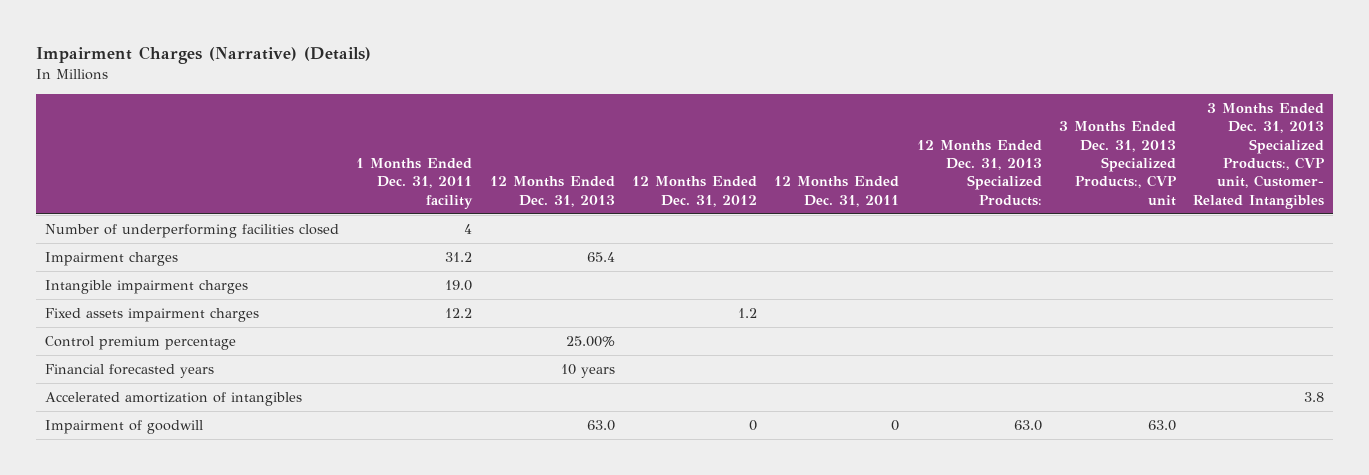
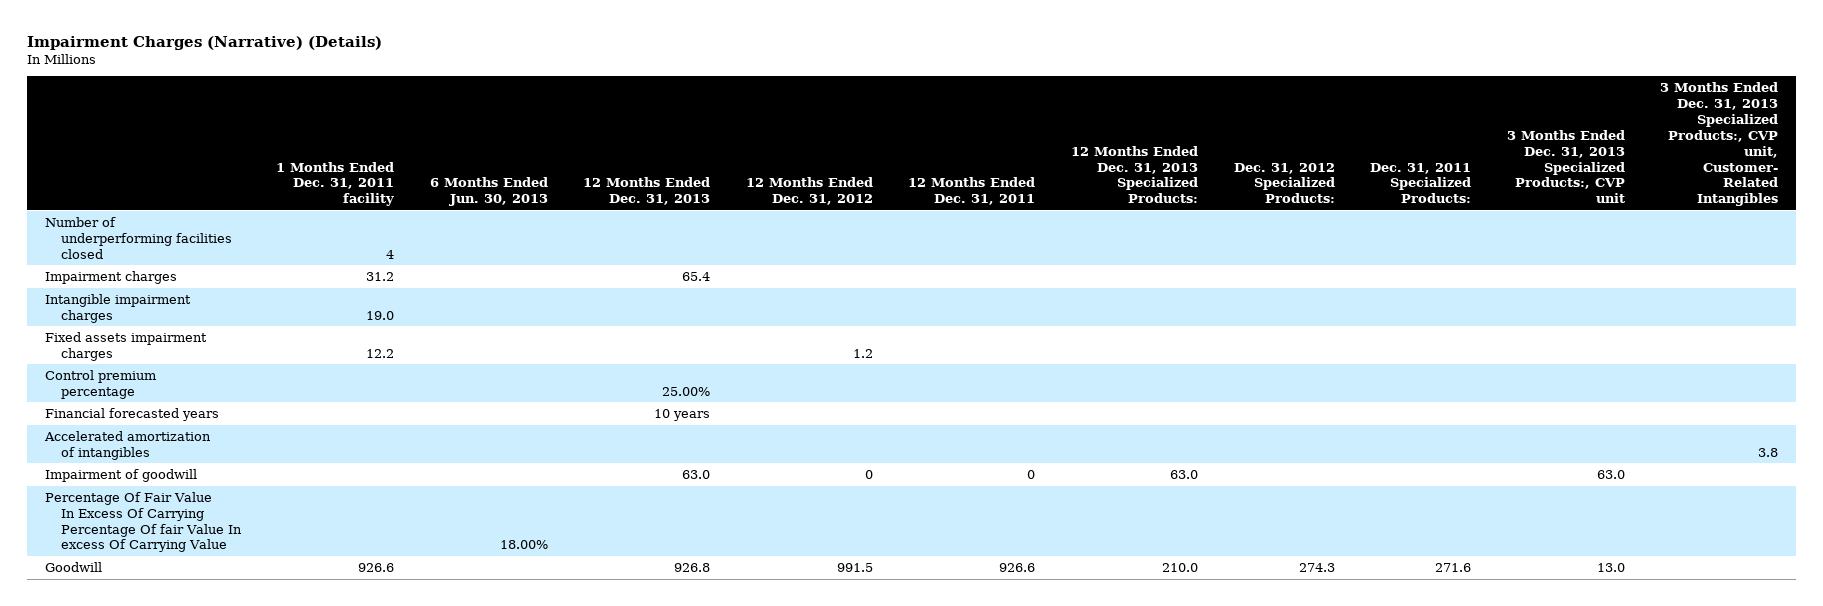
none -> [429,177,548,207] 6 Months Ended Jun. 30, 2013
none -> [1233,162,1335,204] Dec. 31, 2012 Specialized Products:
none -> [1370,162,1472,204] Dec. 31, 2011 Specialized Products:
none -> [44,491,242,553] Percentage Of Fair Value In Excess Of Carrying Percentage Of fair Value In excess Of Carrying Value
none -> [44,561,102,572] Goodwill

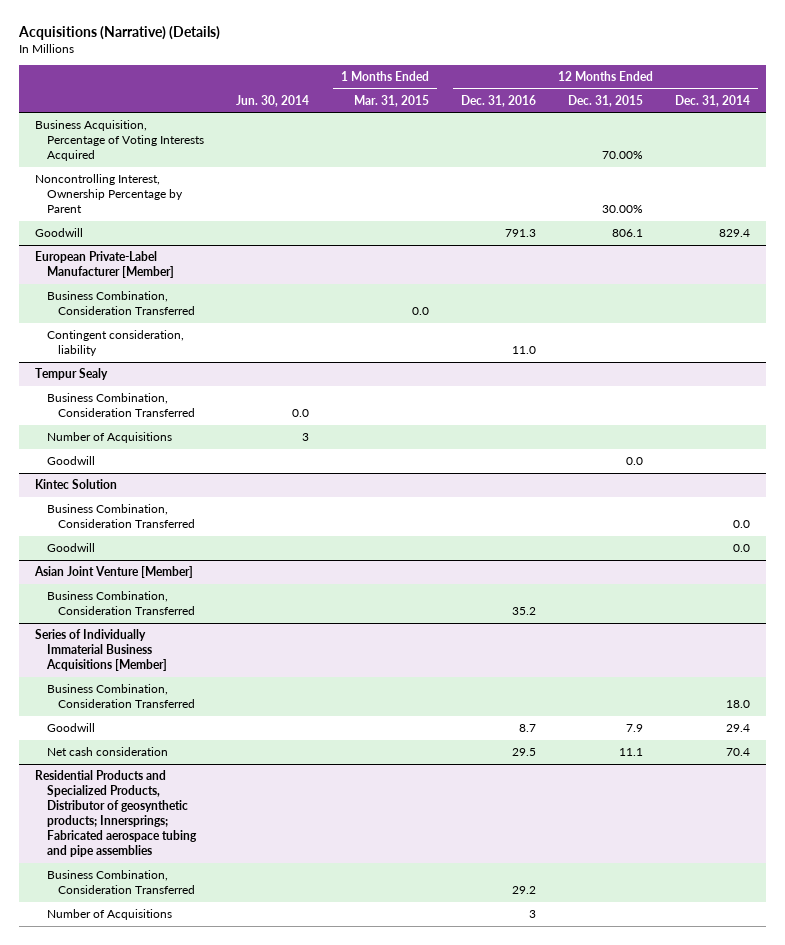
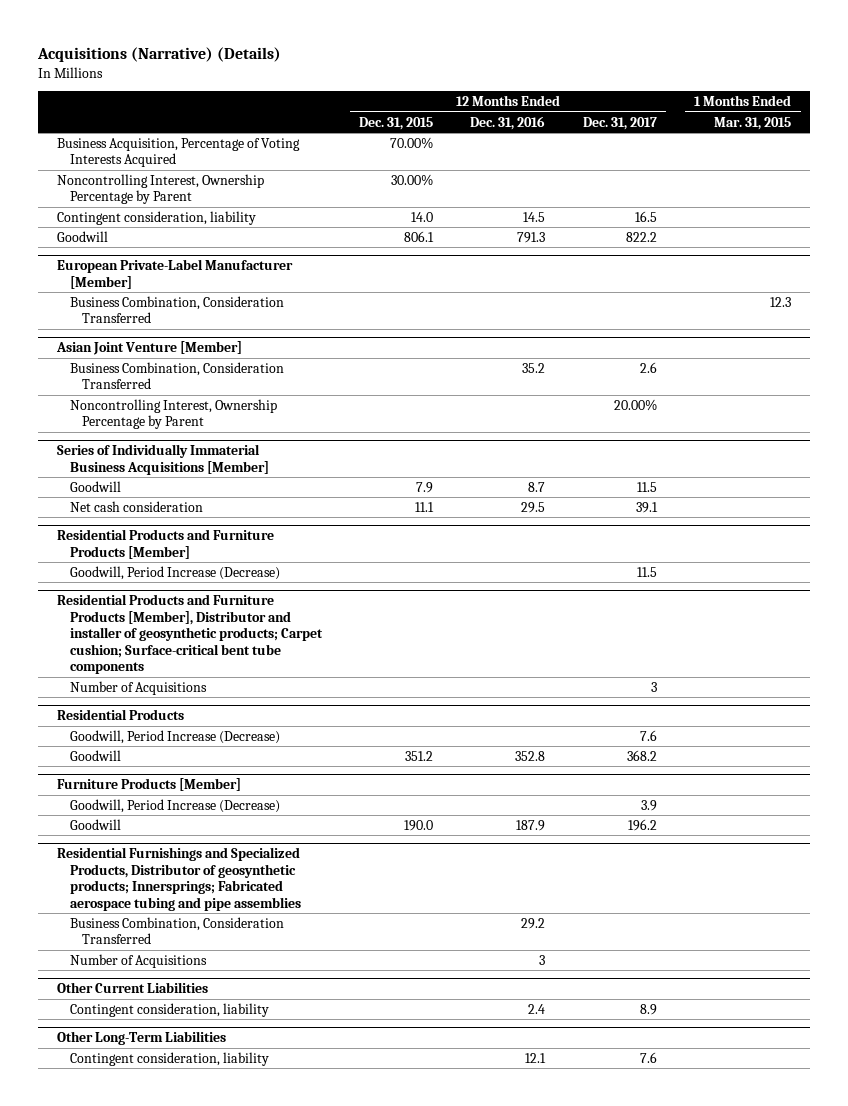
[235,94,309,107] Jun. 30, 2014 -> none
[675,94,751,107] Dec. 31, 2014 -> none
none -> [582,116,657,130] Dec. 31, 2017
none -> [56,210,256,225] Contingent consideration, liability
[46,330,184,357] Contingent consideration, liability -> none
[35,368,109,381] Tempur Sealy -> none
[46,393,196,418] Business Combination, Consideration Transferred -> none
[46,432,172,444] Number of Acquisitions -> none
[46,456,95,466] Goodwill -> none
[35,479,118,490] Kintec Solution -> none
[46,504,196,529] Business Combination, Consideration Transferred -> none
[46,543,95,553] Goodwill -> none
[411,307,429,316] 0.0 -> [770,296,792,307] 12.3
none -> [69,398,277,430] Noncontrolling Interest, Ownership Percentage by Parent
[46,684,196,709] Business Combination, Consideration Transferred -> none
none -> [56,529,274,559] Residential Products and Furniture Products [Member]
none -> [69,565,280,580] Goodwill, Period Increase (Decrease)
none -> [56,594,323,675] Residential Products and Furniture Products [Member], Distributor and installer of geosynthetic products; Carpet cushion; Surface-critical bent tube components
none -> [69,680,207,695] Number of Acquisitions
none -> [56,709,184,721] Residential Products
none -> [69,729,280,744] Goodwill, Period Increase (Decrease)
none -> [69,749,121,761] Goodwill
none -> [56,778,241,792] Furniture Products [Member]
none -> [69,798,280,813] Goodwill, Period Increase (Decrease)
none -> [69,818,121,830] Goodwill
[35,770,197,858] Residential Products and Specialized Products, Distributor of geosynthetic products; Innersprings; Fabricated aerospace tubing and pipe assemblies -> [56,847,301,911] Residential Furnishings and Specialized Products, Distributor of geosynthetic products; Innersprings; Fabricated aerospace tubing and pipe assemblies
none -> [56,982,208,994] Other Current Liabilities
none -> [69,1002,269,1017] Contingent consideration, liability
none -> [56,1031,226,1046] Other Long-Term Liabilities
none -> [69,1051,269,1066] Contingent consideration, liability

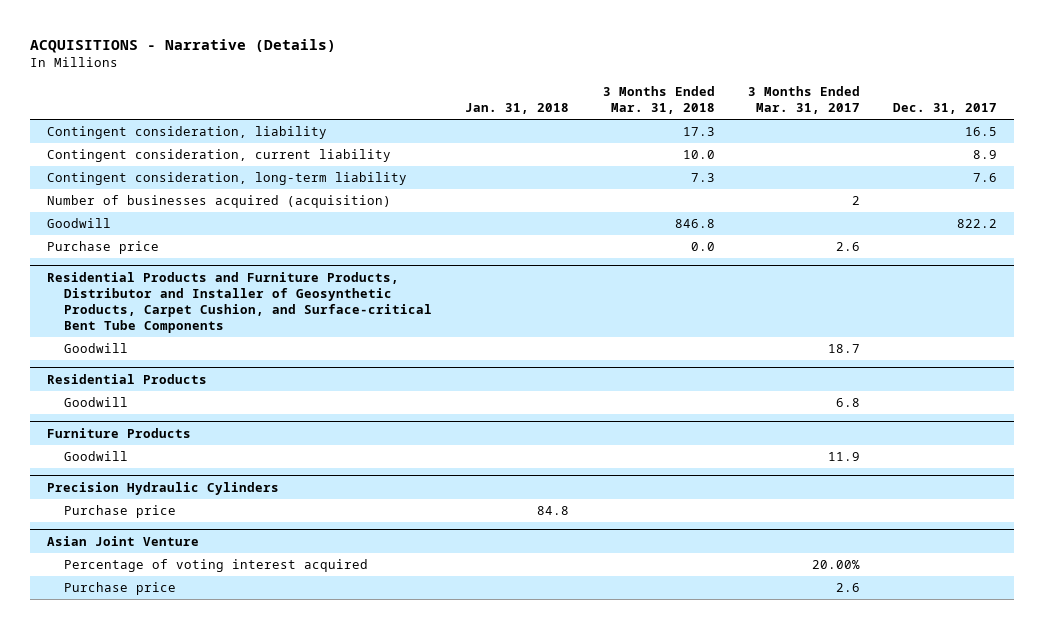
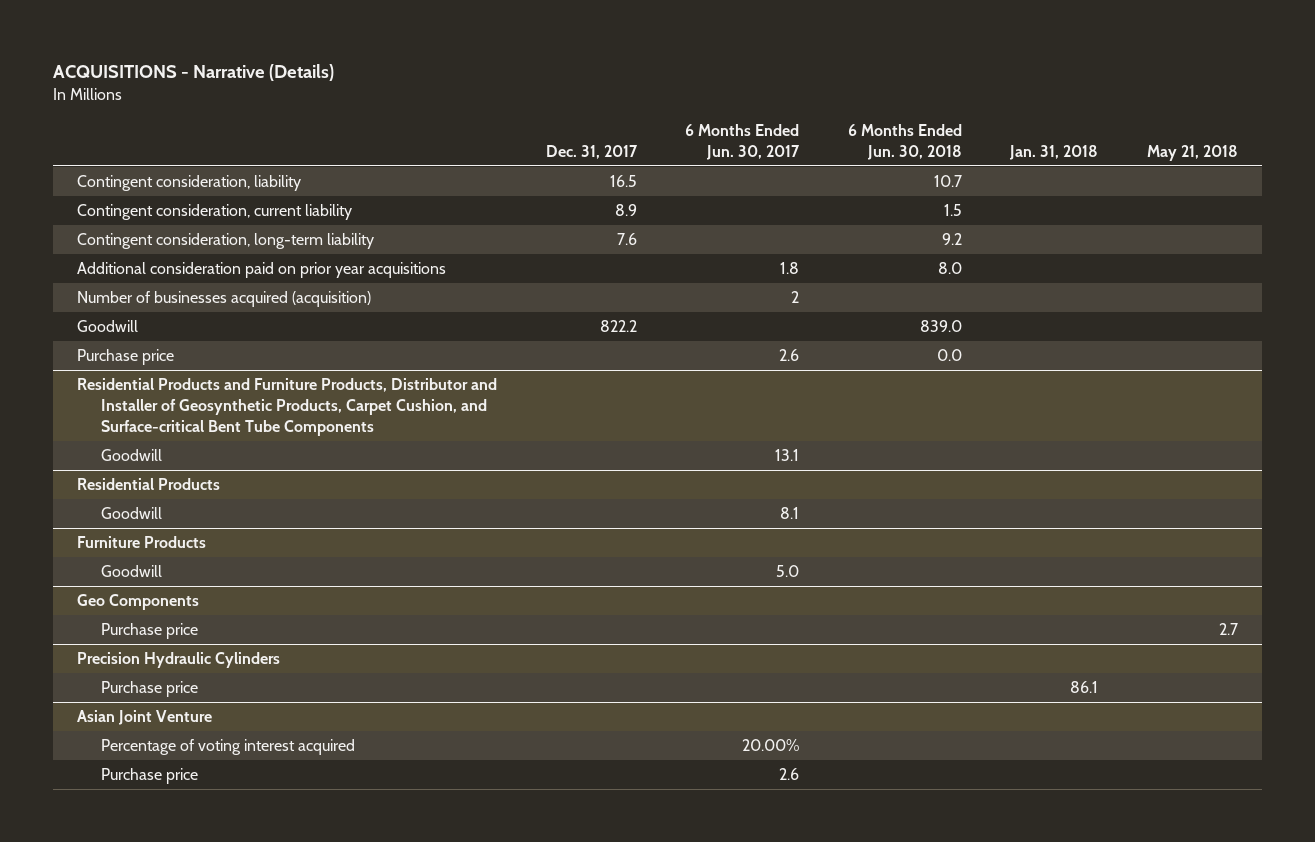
[602,86,715,115] 3 Months Ended Mar. 31, 2018 -> none
[748,86,861,115] 3 Months Ended Mar. 31, 2017 -> none
none -> [685,124,801,161] 6 Months Ended Jun. 30, 2017
none -> [847,124,962,161] 6 Months Ended Jun. 30, 2018
none -> [1146,145,1238,162] May 21, 2018
none -> [77,262,447,279] Additional consideration paid on prior year acquisitions
none -> [77,594,200,611] Geo Components
none -> [100,623,198,640] Purchase price
[537,506,570,516] 84.8 -> [1070,681,1099,694] 86.1

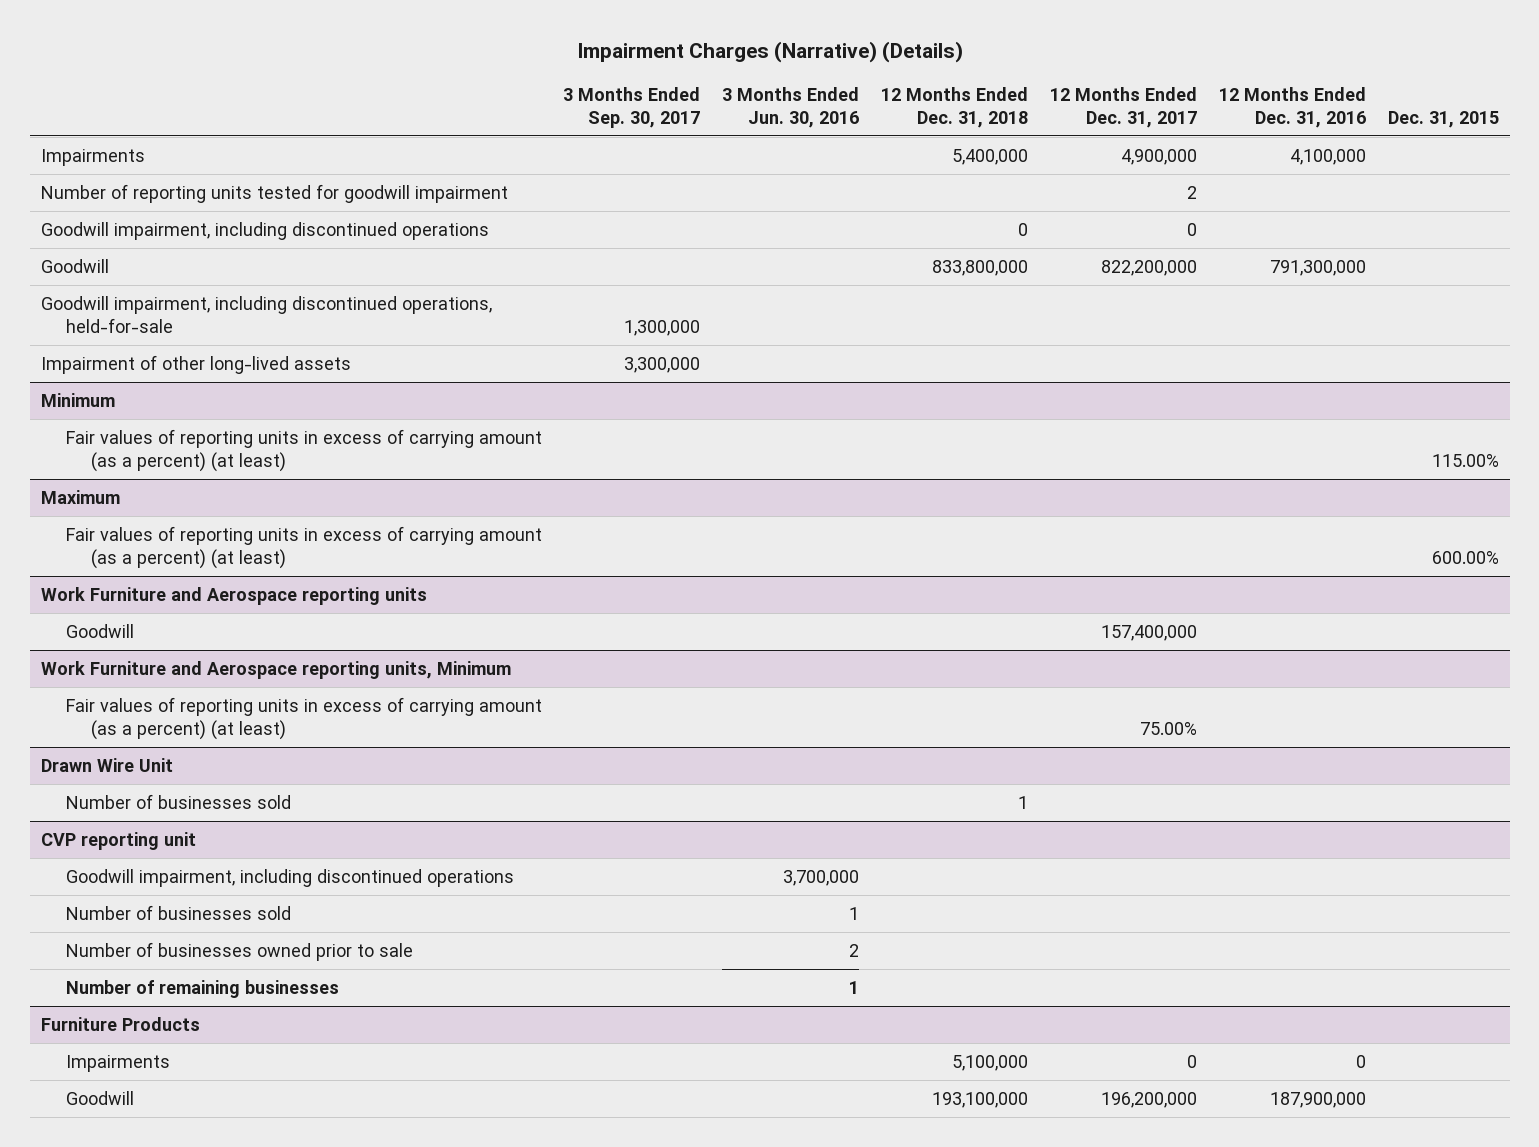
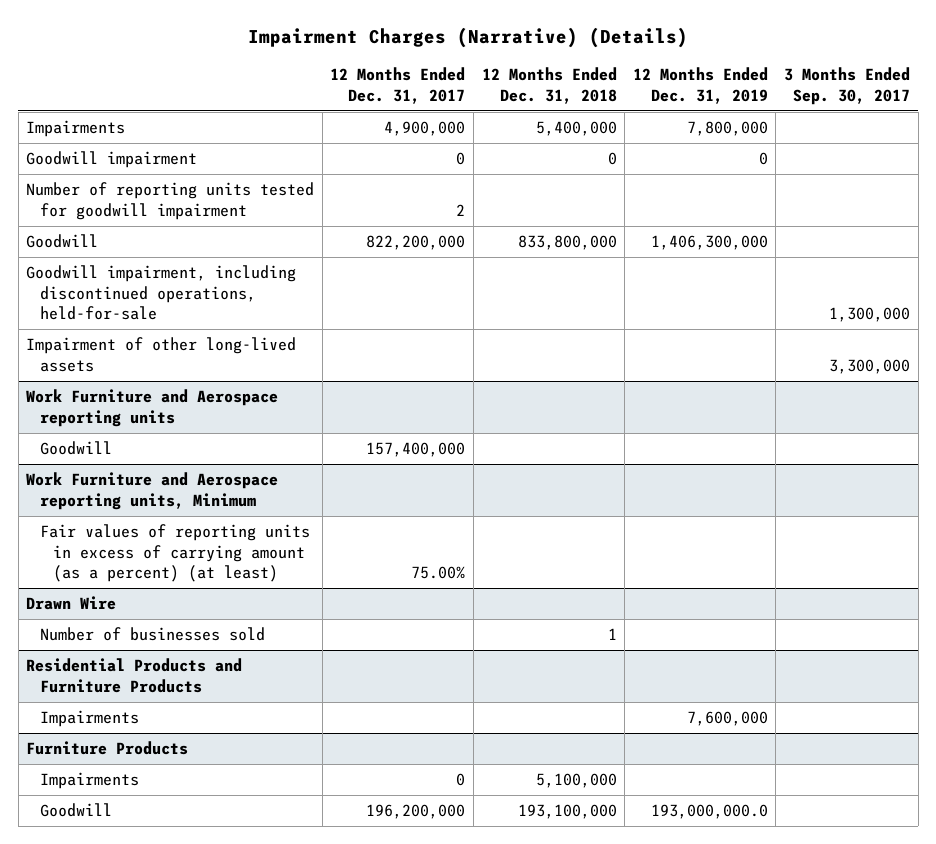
[722,86,860,128] 3 Months Ended Jun. 30, 2016 -> none
[1218,86,1366,128] 12 Months Ended Dec. 31, 2016 -> none
[1387,110,1499,128] Dec. 31, 2015 -> none
none -> [632,67,768,104] 12 Months Ended Dec. 31, 2019
none -> [26,151,198,169] Goodwill impairment
[40,221,489,240] Goodwill impairment, including discontinued operations -> none
[40,392,115,407] Minimum -> none
[65,428,542,472] Fair values of reporting units in excess of carrying amount (as a percent) (at least) -> none
[40,489,120,504] Maximum -> none
[65,525,542,569] Fair values of reporting units in excess of carrying amount (as a percent) (at least) -> none
[40,757,173,772] Drawn Wire Unit -> [26,596,117,611] Drawn Wire
[40,831,196,850] CVP reporting unit -> none
[65,868,514,887] Goodwill impairment, including discontinued operations -> none
[65,904,291,920] Number of businesses sold -> none
[65,941,413,961] Number of businesses owned prior to sale -> none
[65,979,339,998] Number of remaining businesses -> none
none -> [26,658,243,693] Residential Products and Furniture Products
none -> [39,710,139,728] Impairments

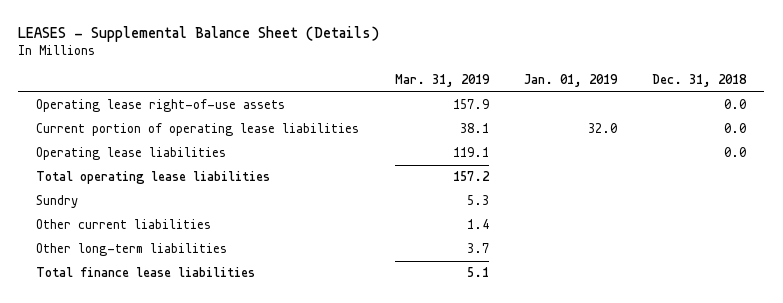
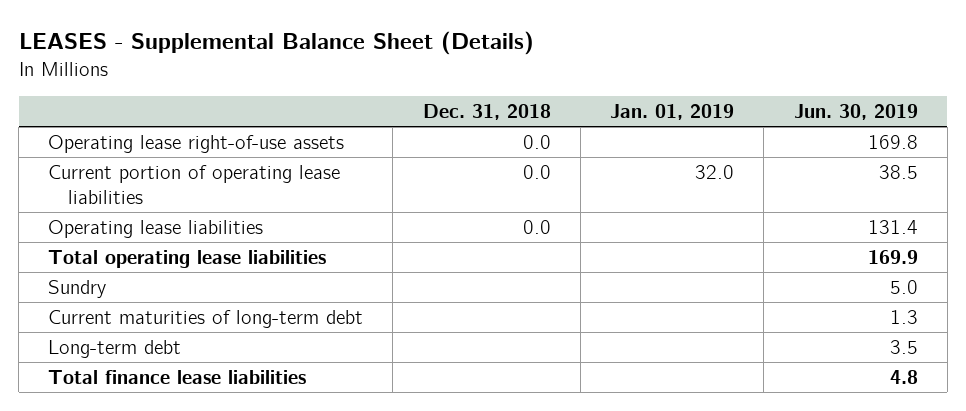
[394,74,490,88] Mar. 31, 2019 -> none
none -> [793,103,918,120] Jun. 30, 2019
[36,219,212,230] Other current liabilities -> [48,309,364,328] Current maturities of long-term debt
[36,243,228,257] Other long-term liabilities -> [48,339,182,358] Long-term debt

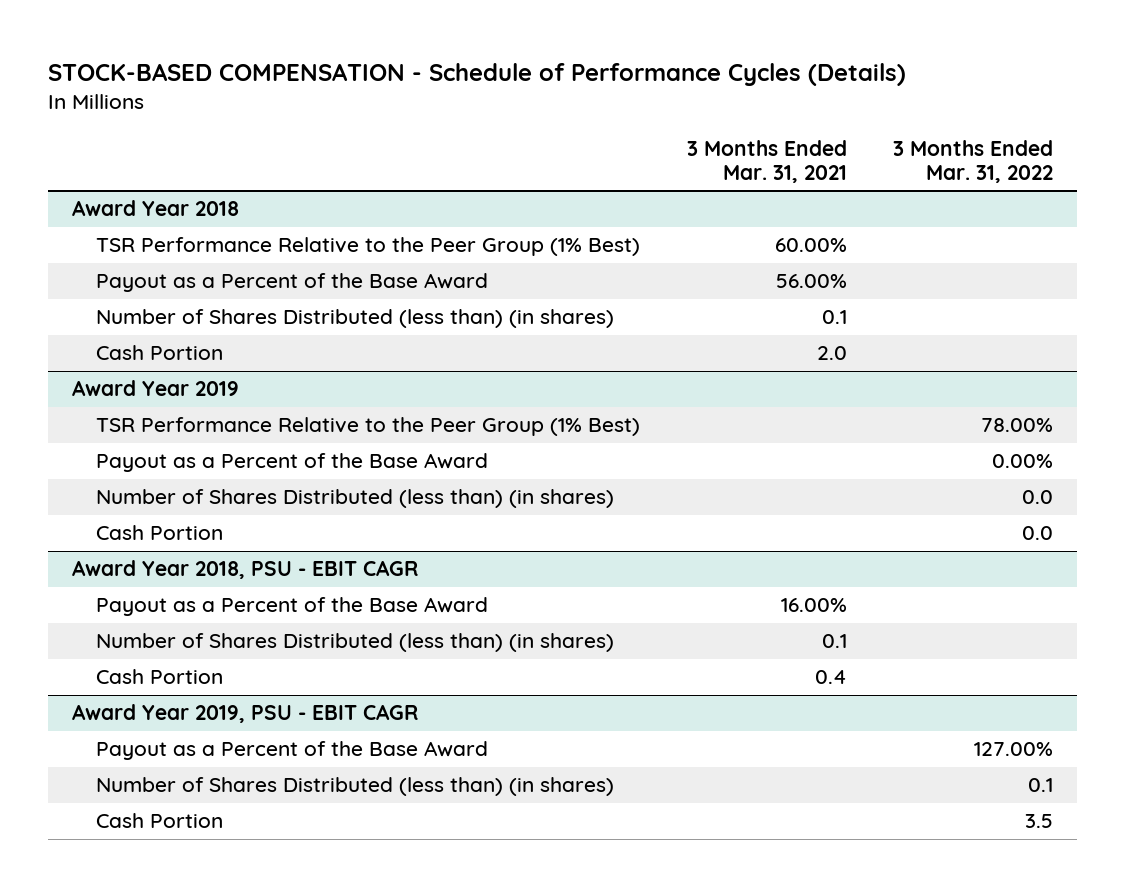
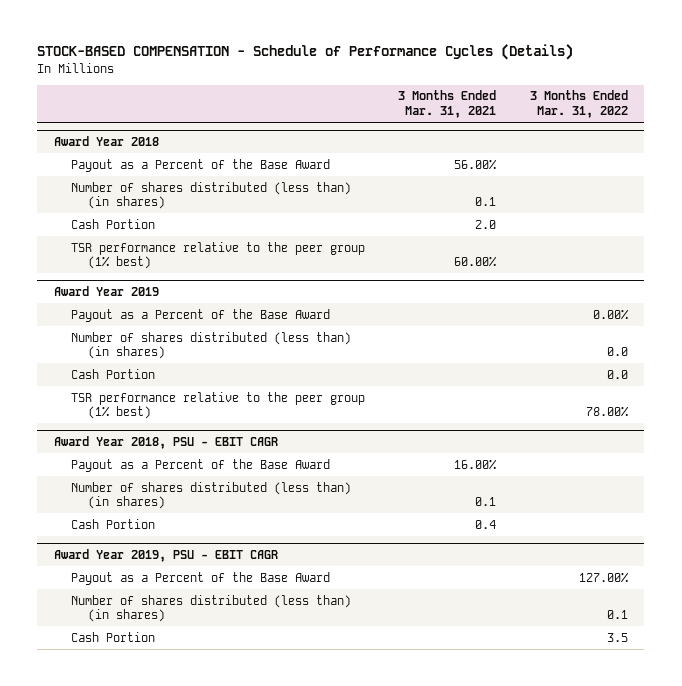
[95,237,640,257] TSR Performance Relative to the Peer Group (1% Best) -> none
[95,309,614,329] Number of Shares Distributed (less than) (in shares) -> [70,181,351,210] Number of shares distributed (less than) (in shares)
none -> [70,241,365,270] TSR performance relative to the peer group (1% best)
[95,417,640,437] TSR Performance Relative to the Peer Group (1% Best) -> none
[95,489,614,509] Number of Shares Distributed (less than) (in shares) -> [70,331,351,360] Number of shares distributed (less than) (in shares)
none -> [70,391,365,420] TSR performance relative to the peer group (1% best)
[95,633,614,653] Number of Shares Distributed (less than) (in shares) -> [70,481,351,510] Number of shares distributed (less than) (in shares)
[95,777,614,797] Number of Shares Distributed (less than) (in shares) -> [70,594,351,623] Number of shares distributed (less than) (in shares)

